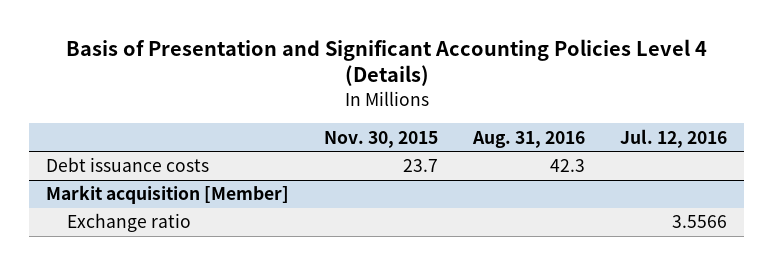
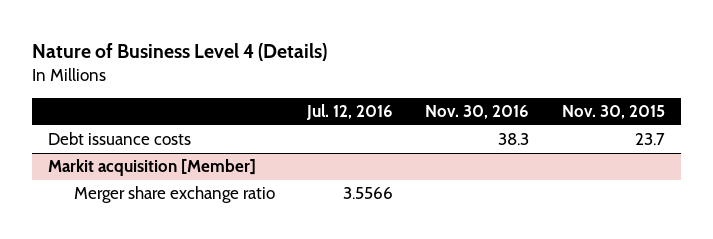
[65,38,707,87] Basis of Presentation and Significant Accounting Policies Level 4 (Details) -> [32,43,328,62] Nature of Business Level 4 (Details)
[472,130,586,148] Aug. 31, 2016 -> none
none -> [425,105,530,120] Nov. 30, 2016
[66,213,191,233] Exchange ratio -> [73,186,275,204] Merger share exchange ratio

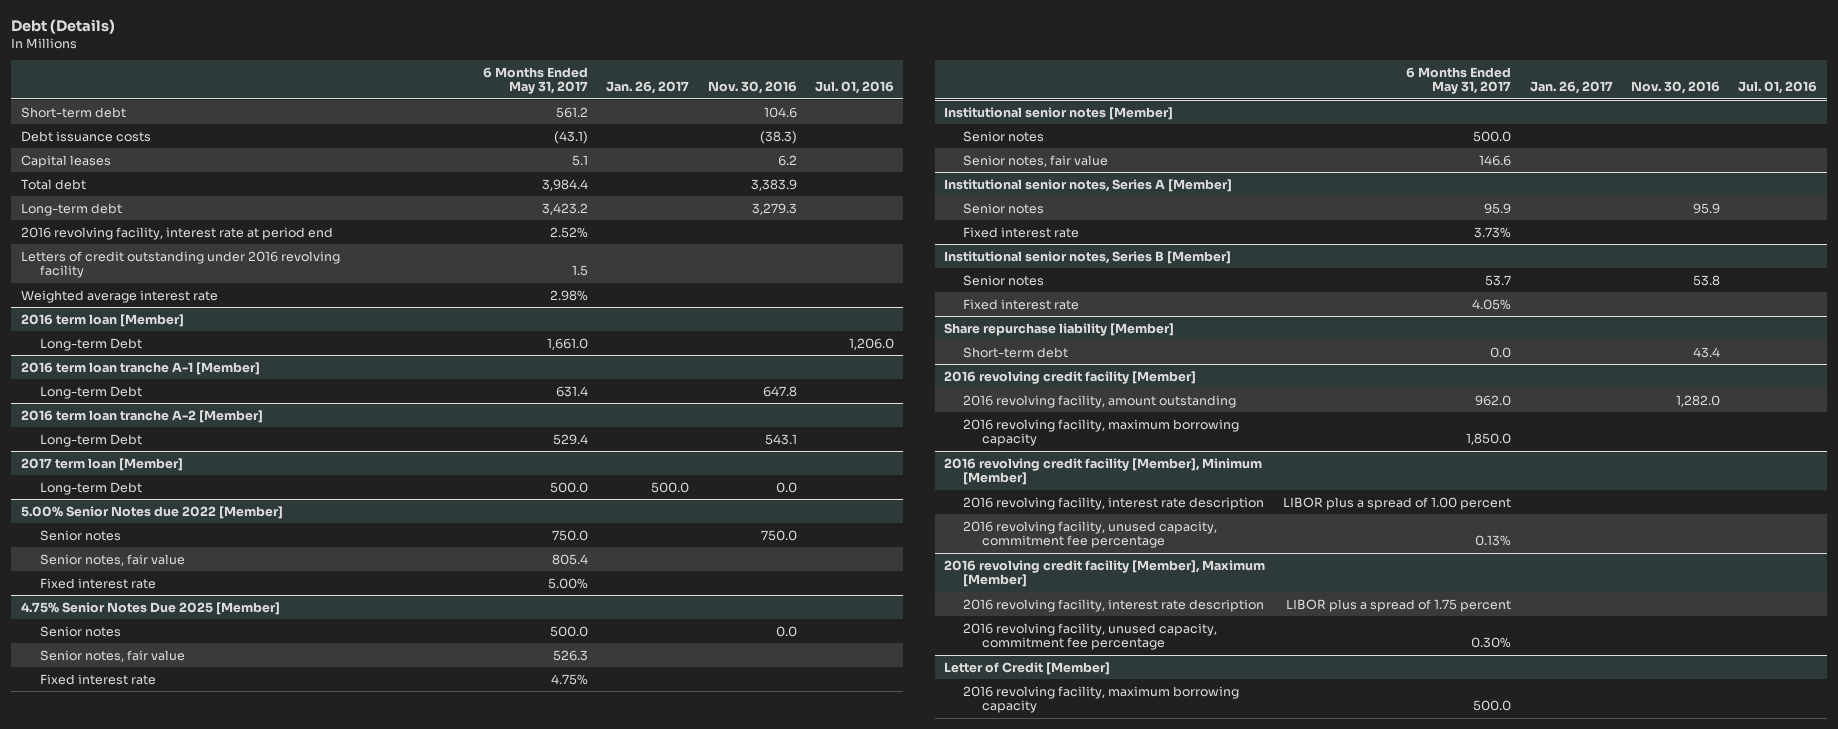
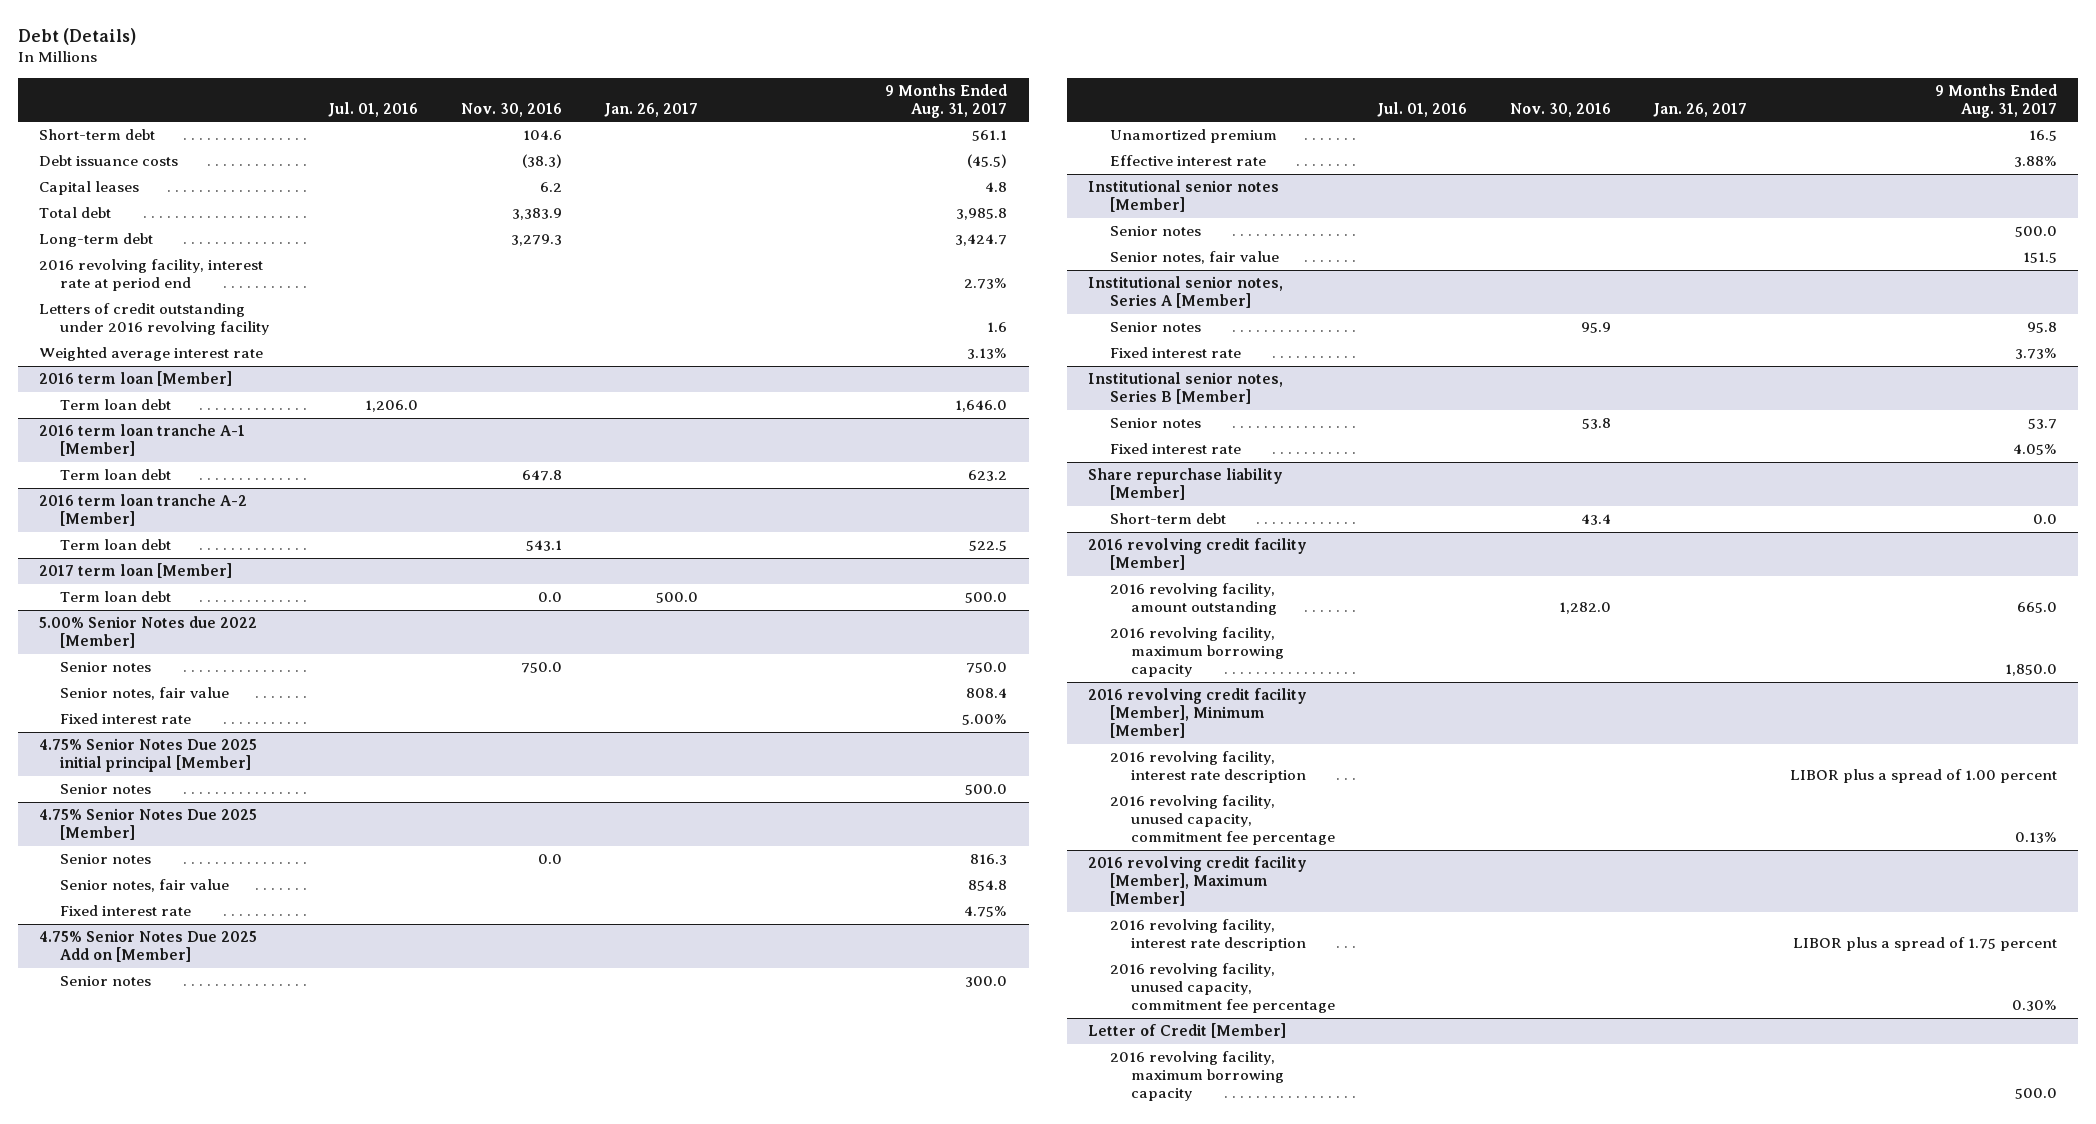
[483,66,589,95] 6 Months Ended May 31, 2017 -> none
none -> [885,83,1008,118] 9 Months Ended Aug. 31, 2017
[39,337,142,351] Long-term Debt -> [60,399,172,411] Term loan debt
[39,385,142,399] Long-term Debt -> [60,469,172,481] Term loan debt
[39,433,142,447] Long-term Debt -> [60,539,172,551] Term loan debt
[39,481,142,495] Long-term Debt -> [60,591,172,603] Term loan debt
none -> [38,738,257,773] 4.75% Senior Notes Due 2025 initial principal [Member]
none -> [60,784,152,795] Senior notes
none -> [38,930,257,963] 4.75% Senior Notes Due 2025 Add on [Member]
none -> [60,976,152,987] Senior notes
none -> [1109,129,1277,144] Unamortized premium
none -> [1109,155,1266,167] Effective interest rate

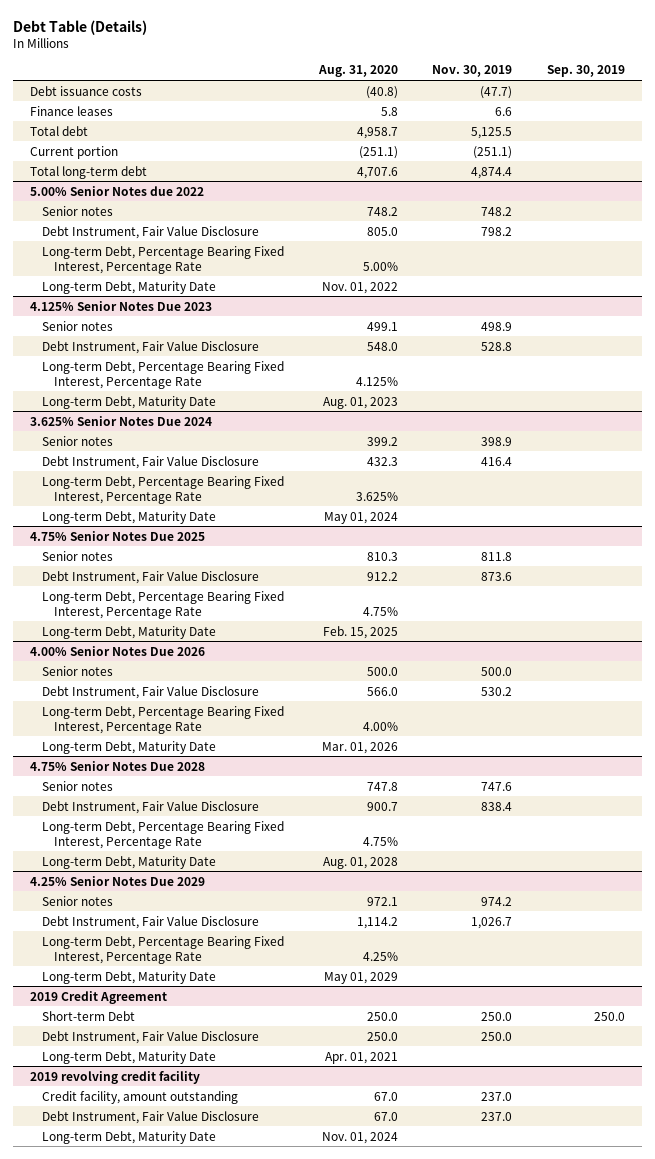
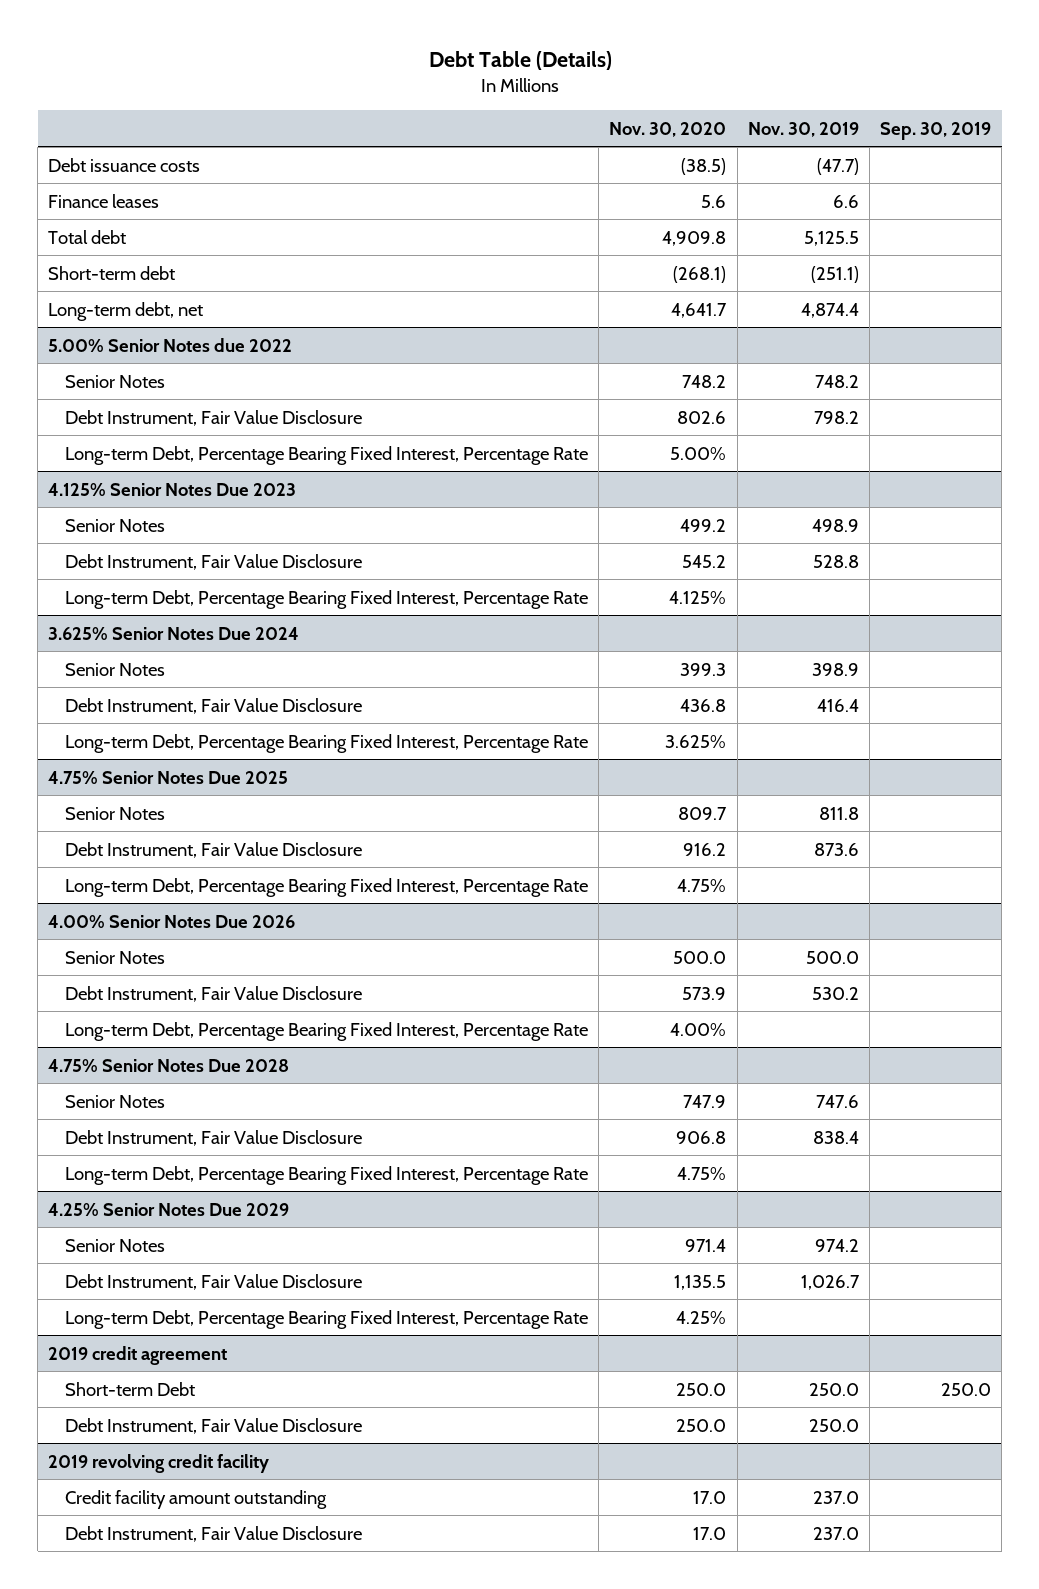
[317,65,398,78] Aug. 31, 2020 -> none
none -> [609,121,727,137] Nov. 30, 2020
[30,145,119,159] Current portion -> [48,265,176,280] Short-term debt
[30,165,148,179] Total long-term debt -> [48,301,204,321] Long-term debt, net
[42,205,114,216] Senior notes -> [65,374,166,388] Senior Notes
[42,280,217,294] Long-term Debt, Maturity Date -> none
[42,320,114,331] Senior notes -> [65,518,166,532] Senior Notes
[42,395,217,409] Long-term Debt, Maturity Date -> none
[42,435,114,446] Senior notes -> [65,662,166,676] Senior Notes
[42,510,217,524] Long-term Debt, Maturity Date -> none
[42,550,114,561] Senior notes -> [65,806,166,820] Senior Notes
[42,625,217,639] Long-term Debt, Maturity Date -> none
[42,665,114,676] Senior notes -> [65,950,166,964] Senior Notes
[42,740,217,754] Long-term Debt, Maturity Date -> none
[42,780,114,791] Senior notes -> [65,1094,166,1108] Senior Notes
[42,855,217,869] Long-term Debt, Maturity Date -> none
[42,895,114,906] Senior notes -> [65,1238,166,1252] Senior Notes
[42,970,217,984] Long-term Debt, Maturity Date -> none
[30,990,168,1004] 2019 Credit Agreement -> [48,1345,228,1365] 2019 credit agreement
[42,1050,217,1064] Long-term Debt, Maturity Date -> none
[42,1090,239,1104] Credit facility, amount outstanding -> [65,1489,328,1509] Credit facility amount outstanding
[42,1130,217,1144] Long-term Debt, Maturity Date -> none

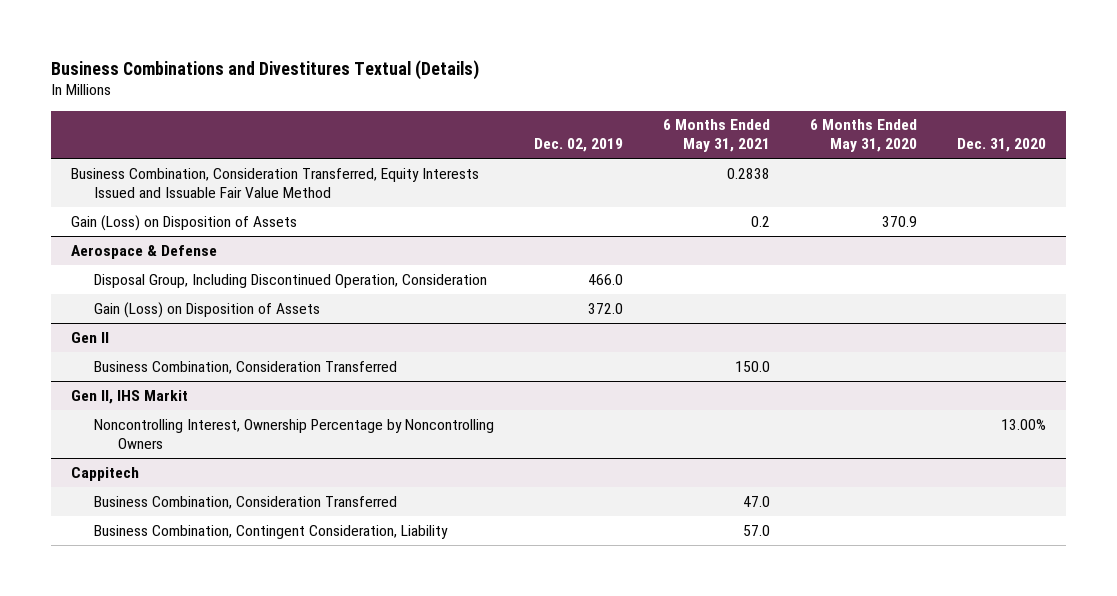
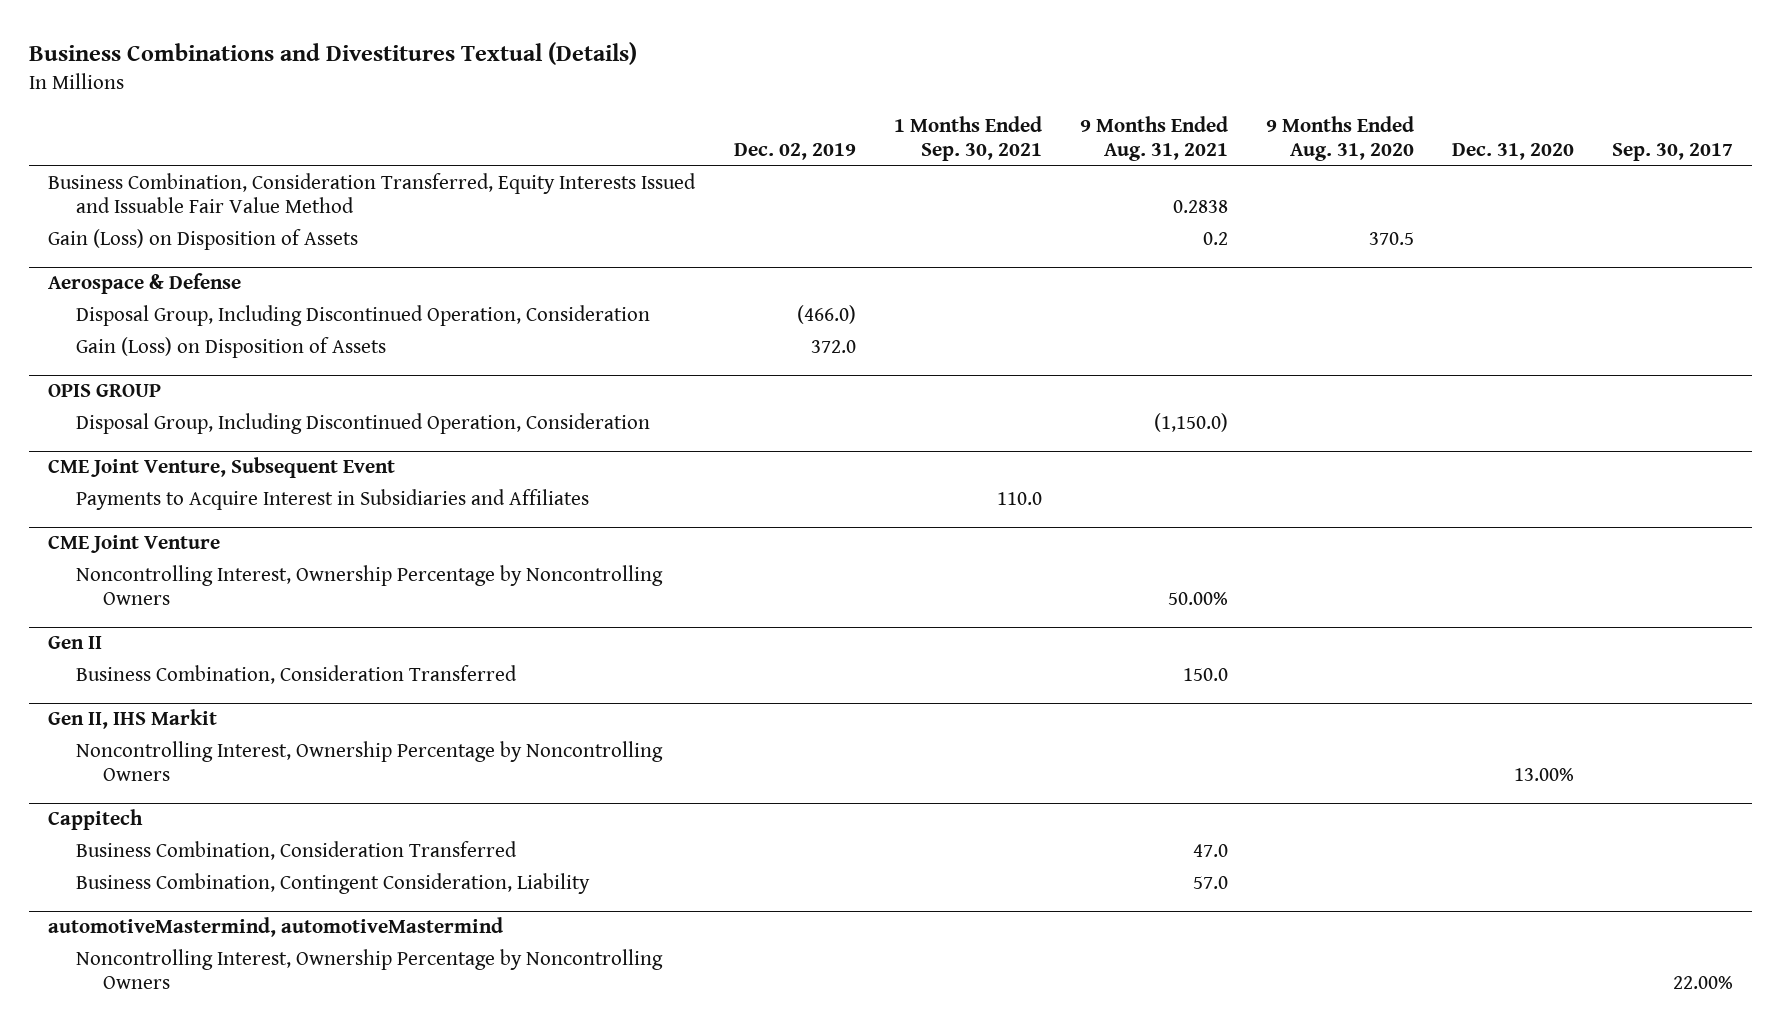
[663,119,771,153] 6 Months Ended May 31, 2021 -> none
[810,119,918,153] 6 Months Ended May 31, 2020 -> none
none -> [893,116,1042,162] 1 Months Ended Sep. 30, 2021
none -> [1079,116,1228,162] 9 Months Ended Aug. 31, 2021
none -> [1265,116,1414,162] 9 Months Ended Aug. 31, 2020
none -> [1611,143,1733,162] Sep. 30, 2017
[588,273,624,285] 466.0 -> [796,305,856,325] (466.0)
none -> [48,384,162,398] OPIS GROUP
none -> [75,413,650,435] Disposal Group, Including Discontinued Operation, Consideration
none -> [48,457,396,479] CME Joint Venture, Subsequent Event
none -> [75,489,589,511] Payments to Acquire Interest in Subsidiaries and Affiliates
none -> [48,535,221,554] CME Joint Venture
none -> [75,565,663,606] Noncontrolling Interest, Ownership Percentage by Noncontrolling Owners
none -> [48,917,504,938] automotiveMastermind, automotiveMastermind
none -> [75,949,663,990] Noncontrolling Interest, Ownership Percentage by Noncontrolling Owners

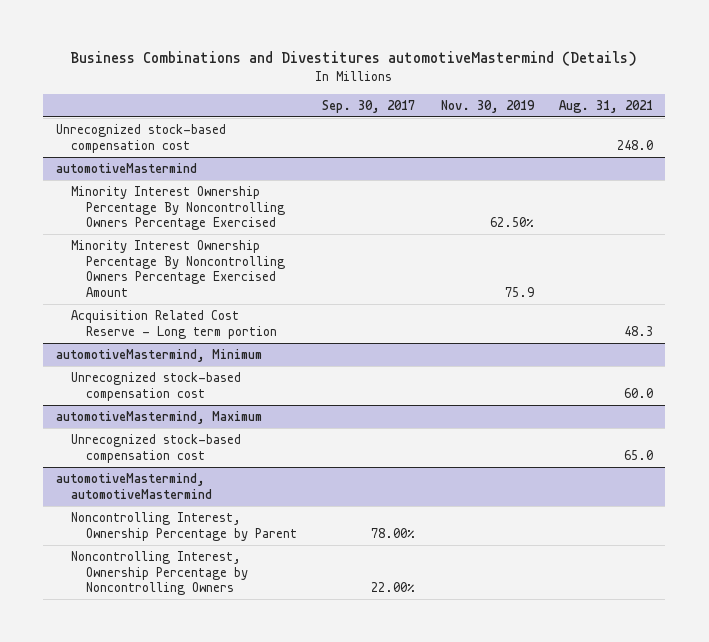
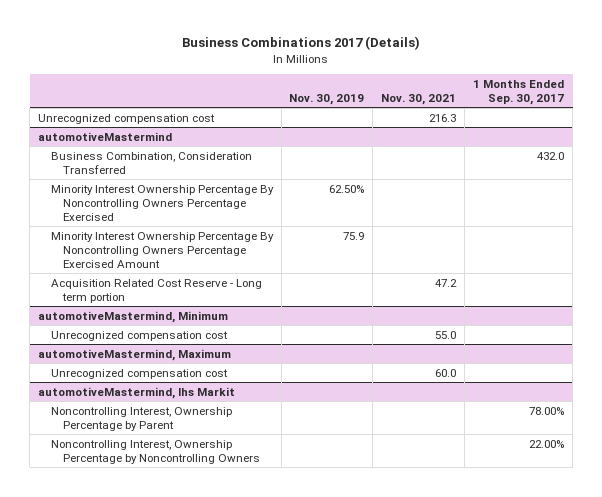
[70,51,638,67] Business Combinations and Divestitures automotiveMastermind (Details) -> [182,36,421,51] Business Combinations 2017 (Details)
[322,99,416,113] Sep. 30, 2017 -> none
[558,99,653,113] Aug. 31, 2021 -> none
none -> [381,93,457,105] Nov. 30, 2021
none -> [473,79,565,105] 1 Months Ended Sep. 30, 2017
[55,123,226,153] Unrecognized stock-based compensation cost -> [38,113,216,124] Unrecognized compensation cost
none -> [50,151,252,174] Business Combination, Consideration Transferred
[71,371,242,401] Unrecognized stock-based compensation cost -> [50,330,228,341] Unrecognized compensation cost
[71,433,242,463] Unrecognized stock-based compensation cost -> [50,368,228,379] Unrecognized compensation cost
[55,472,213,499] automotiveMastermind, automotiveMastermind -> [38,386,236,399] automotiveMastermind, Ihs Markit

